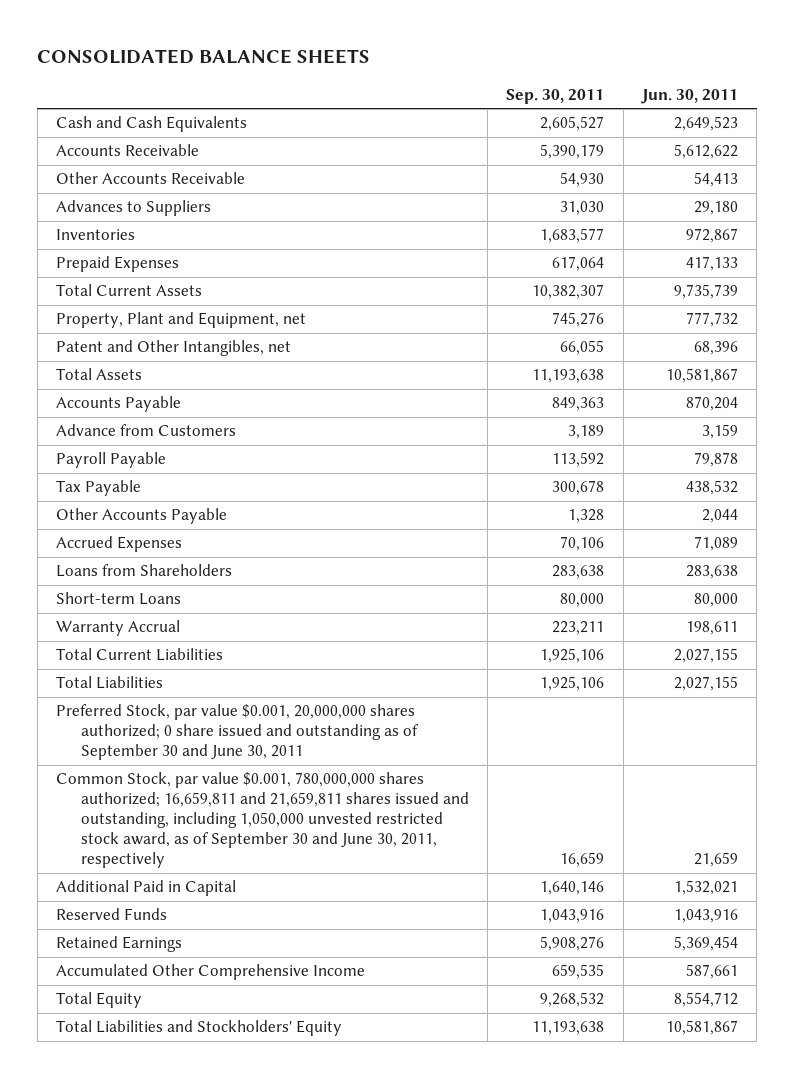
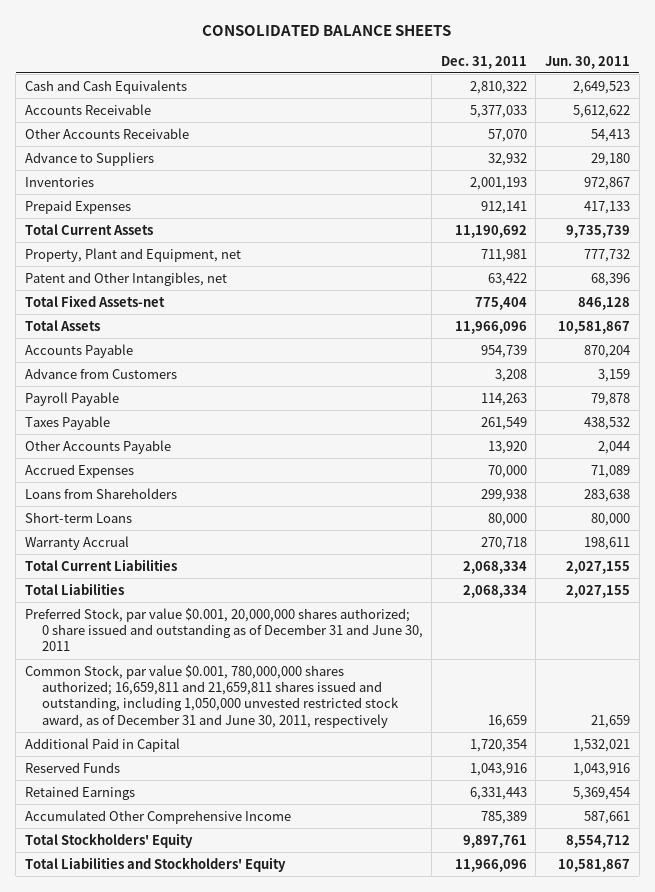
[506,88,605,104] Sep. 30, 2011 -> none
none -> [440,55,527,69] Dec. 31, 2011
[55,200,211,217] Advances to Suppliers -> [24,151,154,166] Advance to Suppliers
none -> [24,294,165,307] Total Fixed Assets-net
[55,480,141,497] Tax Payable -> [24,415,110,430] Taxes Payable
[55,704,419,761] Preferred Stock, par value $0.001, 20,000,000 shares authorized; 0 share issued and outstanding as of September 30 and June 30, 2011 -> [24,607,423,652] Preferred Stock, par value $0.001, 20,000,000 shares authorized; 0 share issued and outstanding as of December 31 and June 30, 2011
[55,772,469,869] Common Stock, par value $0.001, 780,000,000 shares authorized; 16,659,811 and 21,659,811 shares issued and outstanding, including 1,050,000 unvested restricted stock award, as of September 30 and June 30, 2011, respectively -> [24,664,399,728] Common Stock, par value $0.001, 780,000,000 shares authorized; 16,659,811 and 21,659,811 shares issued and outstanding, including 1,050,000 unvested restricted stock award, as of December 31 and June 30, 2011, respectively
[55,992,142,1009] Total Equity -> [24,832,193,848] Total Stockholders' Equity

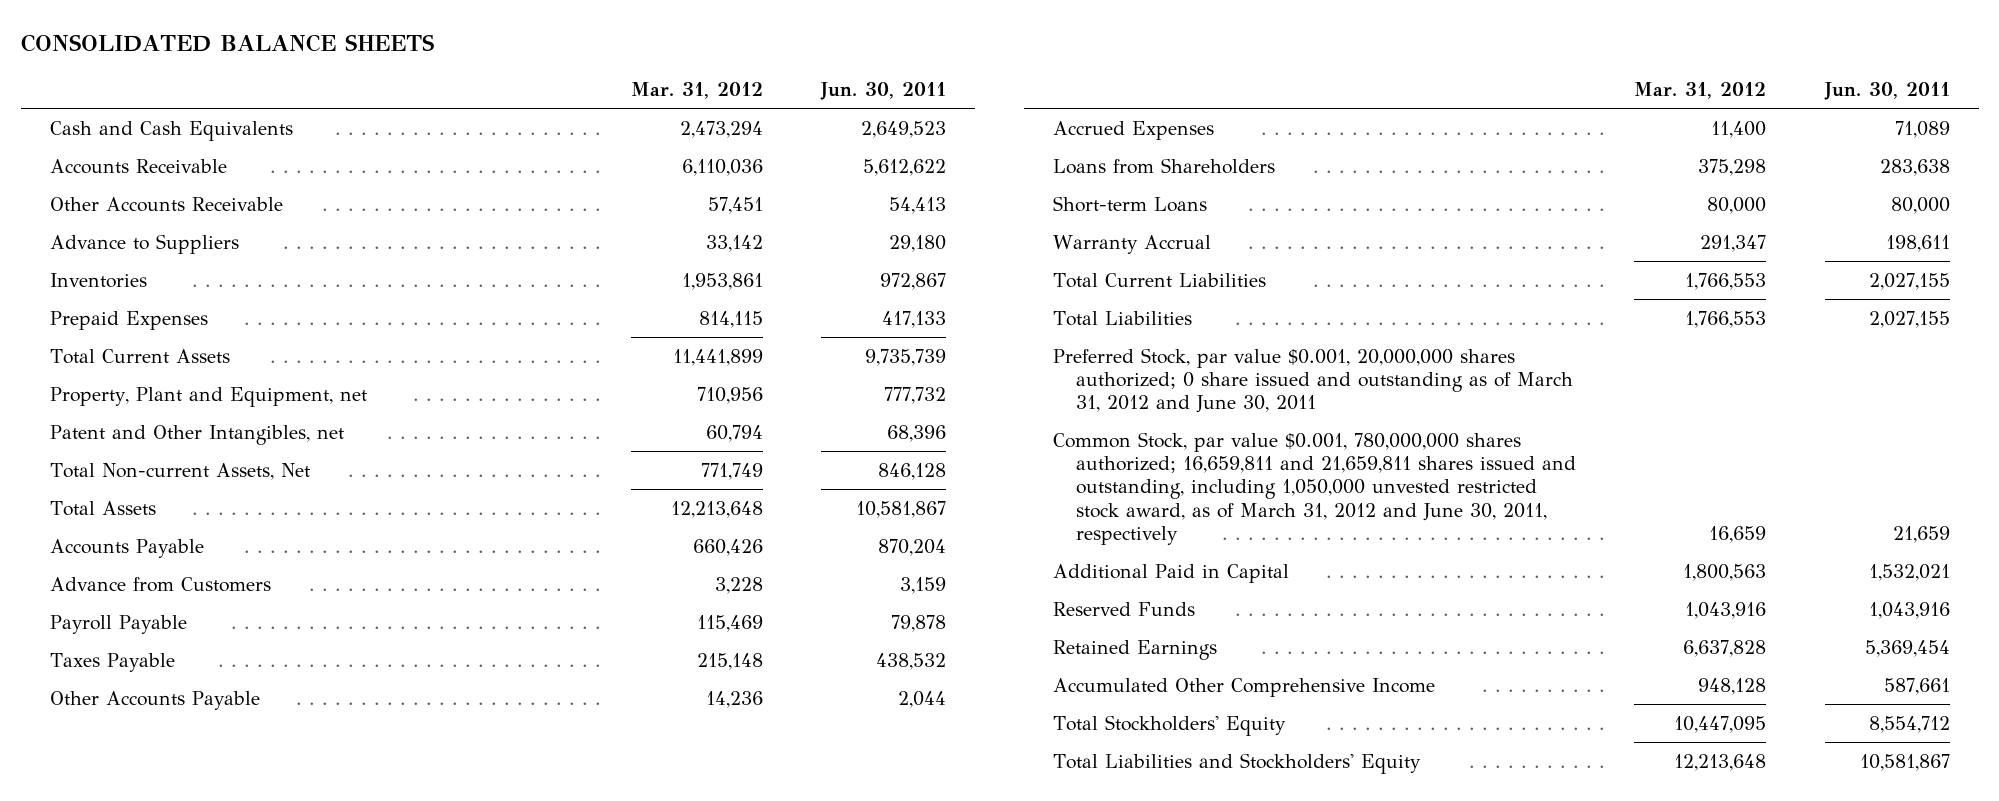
[440,55,527,69] Dec. 31, 2011 -> none
none -> [630,82,763,100] Mar. 31, 2012
[24,294,165,307] Total Fixed Assets-net -> [49,462,310,480] Total Non-current Assets, Net
[24,607,423,652] Preferred Stock, par value $0.001, 20,000,000 shares authorized; 0 share issued and outstanding as of December 31 and June 30, 2011 -> [1053,347,1573,414] Preferred Stock, par value $0.001, 20,000,000 shares authorized; 0 share issued and outstanding as of March 31, 2012 and June 30, 2011
[24,664,399,728] Common Stock, par value $0.001, 780,000,000 shares authorized; 16,659,811 and 21,659,811 shares issued and outstanding, including 1,050,000 unvested restricted stock award, as of December 31 and June 30, 2011, respectively -> [1053,431,1576,545] Common Stock, par value $0.001, 780,000,000 shares authorized; 16,659,811 and 21,659,811 shares issued and outstanding, including 1,050,000 unvested restricted stock award, as of March 31, 2012 and June 30, 2011, respectively

